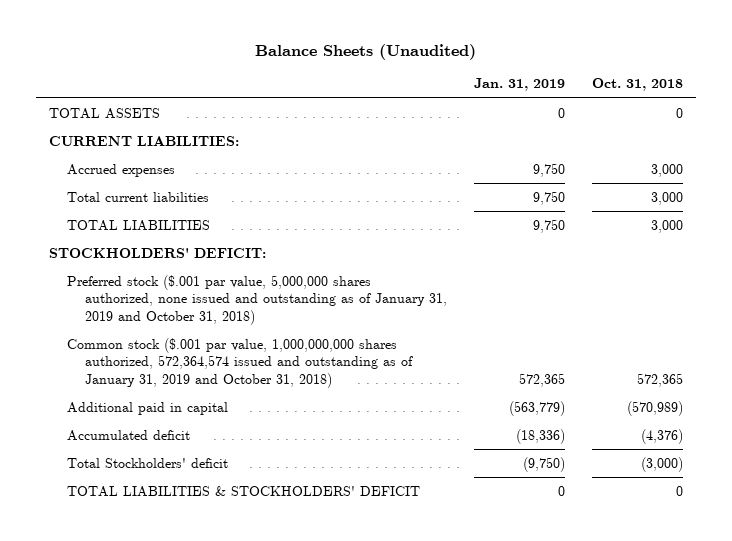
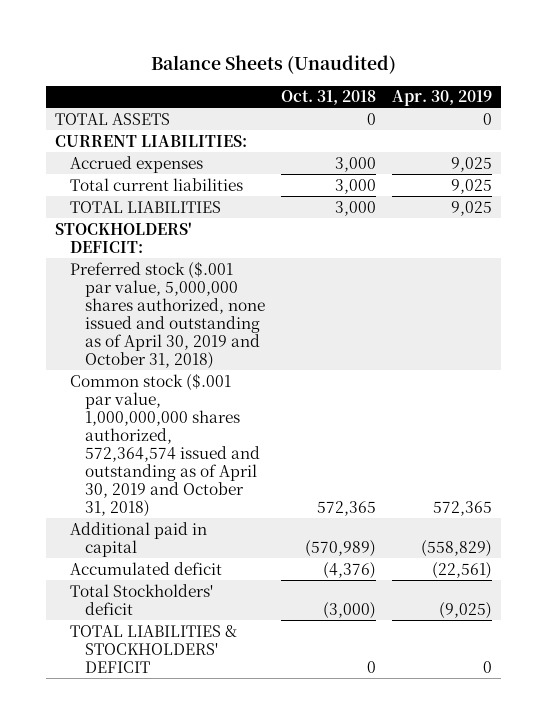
[473,78,565,92] Jan. 31, 2019 -> none
none -> [392,90,493,107] Apr. 30, 2019
[66,274,447,325] Preferred stock ($.001 par value, 5,000,000 shares authorized, none issued and outstanding as of January 31, 2019 and October 31, 2018) -> [69,260,265,369] Preferred stock ($.001 par value, 5,000,000 shares authorized, none issued and outstanding as of April 30, 2019 and October 31, 2018)
[66,337,413,388] Common stock ($.001 par value, 1,000,000,000 shares authorized, 572,364,574 issued and outstanding as of January 31, 2019 and October 31, 2018) -> [69,372,260,517] Common stock ($.001 par value, 1,000,000,000 shares authorized, 572,364,574 issued and outstanding as of April 30, 2019 and October 31, 2018)

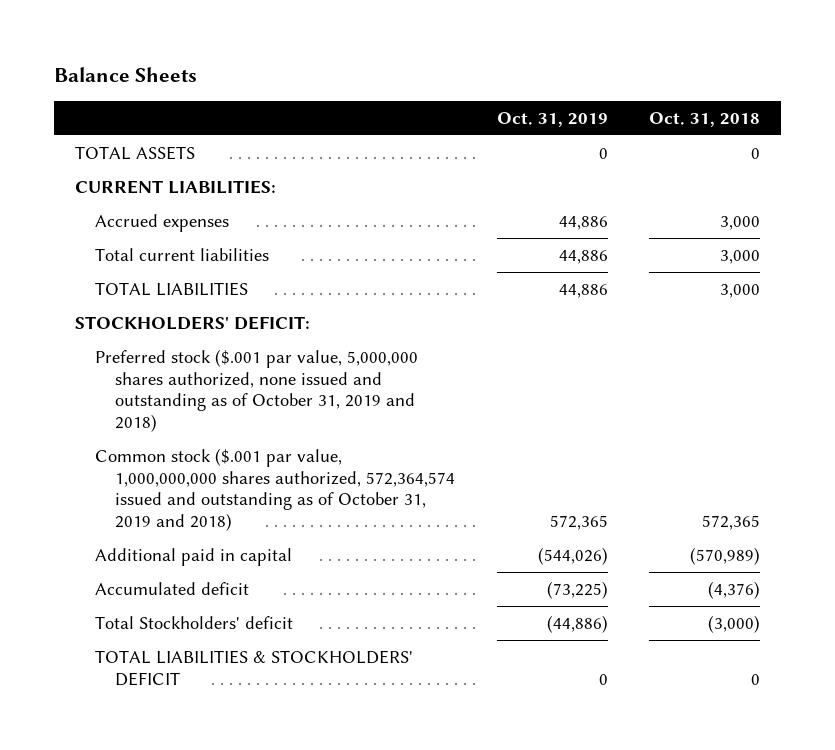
[150,55,396,75] Balance Sheets (Unaudited) -> [53,67,197,83] Balance Sheets
[392,90,493,107] Apr. 30, 2019 -> none
none -> [496,111,608,127] Oct. 31, 2019
[69,260,265,369] Preferred stock ($.001 par value, 5,000,000 shares authorized, none issued and outstanding as of April 30, 2019 and October 31, 2018) -> [94,349,418,432] Preferred stock ($.001 par value, 5,000,000 shares authorized, none issued and outstanding as of October 31, 2019 and 2018)
[69,372,260,517] Common stock ($.001 par value, 1,000,000,000 shares authorized, 572,364,574 issued and outstanding as of April 30, 2019 and October 31, 2018) -> [94,448,456,531] Common stock ($.001 par value, 1,000,000,000 shares authorized, 572,364,574 issued and outstanding as of October 31, 2019 and 2018)

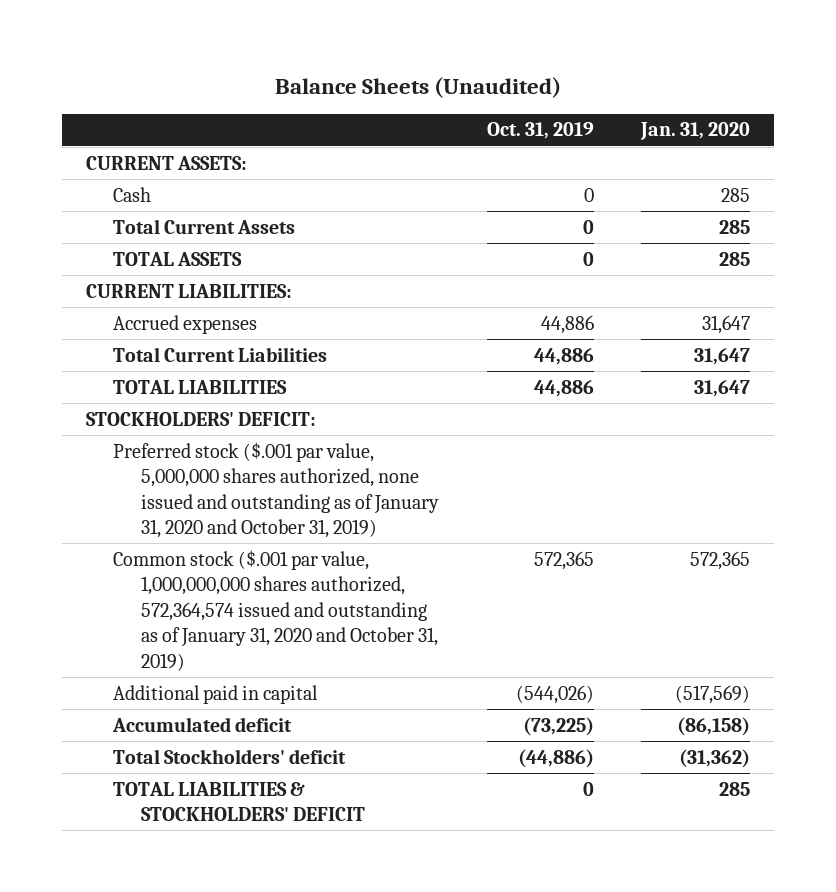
[53,67,197,83] Balance Sheets -> [275,76,562,98] Balance Sheets (Unaudited)
[649,111,761,127] Oct. 31, 2018 -> none
none -> [640,122,751,141] Jan. 31, 2020
none -> [86,155,248,170] CURRENT ASSETS:
none -> [113,186,152,202] Cash
none -> [113,218,296,234] Total Current Assets
[94,248,269,262] Total current liabilities -> [113,346,328,362] Total Current Liabilities
[94,349,418,432] Preferred stock ($.001 par value, 5,000,000 shares authorized, none issued and outstanding as of October 31, 2019 and 2018) -> [113,441,439,539] Preferred stock ($.001 par value, 5,000,000 shares authorized, none issued and outstanding as of January 31, 2020 and October 31, 2019)
[94,448,456,531] Common stock ($.001 par value, 1,000,000,000 shares authorized, 572,364,574 issued and outstanding as of October 31, 2019 and 2018) -> [113,549,438,671] Common stock ($.001 par value, 1,000,000,000 shares authorized, 572,364,574 issued and outstanding as of January 31, 2020 and October 31, 2019)

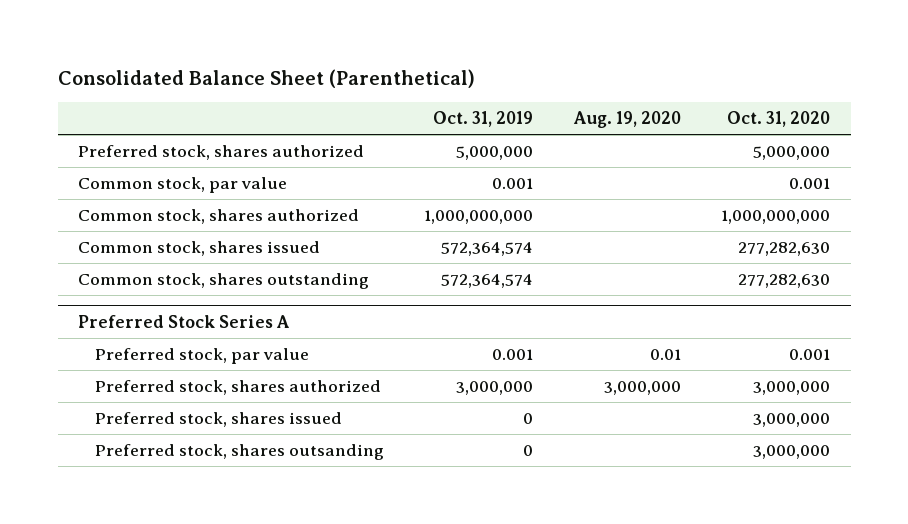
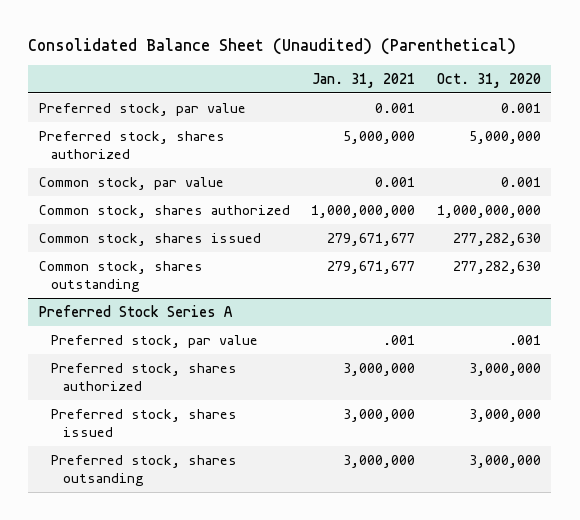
[57,68,475,88] Consolidated Balance Sheet (Parenthetical) -> [28,37,517,55] Consolidated Balance Sheet (Unaudited) (Parenthetical)
[433,111,534,128] Oct. 31, 2019 -> none
[572,111,681,129] Aug. 19, 2020 -> none
none -> [312,72,416,88] Jan. 31, 2021
none -> [38,102,246,116] Preferred stock, par value
[789,349,831,361] 0.001 -> [508,334,541,345] .001

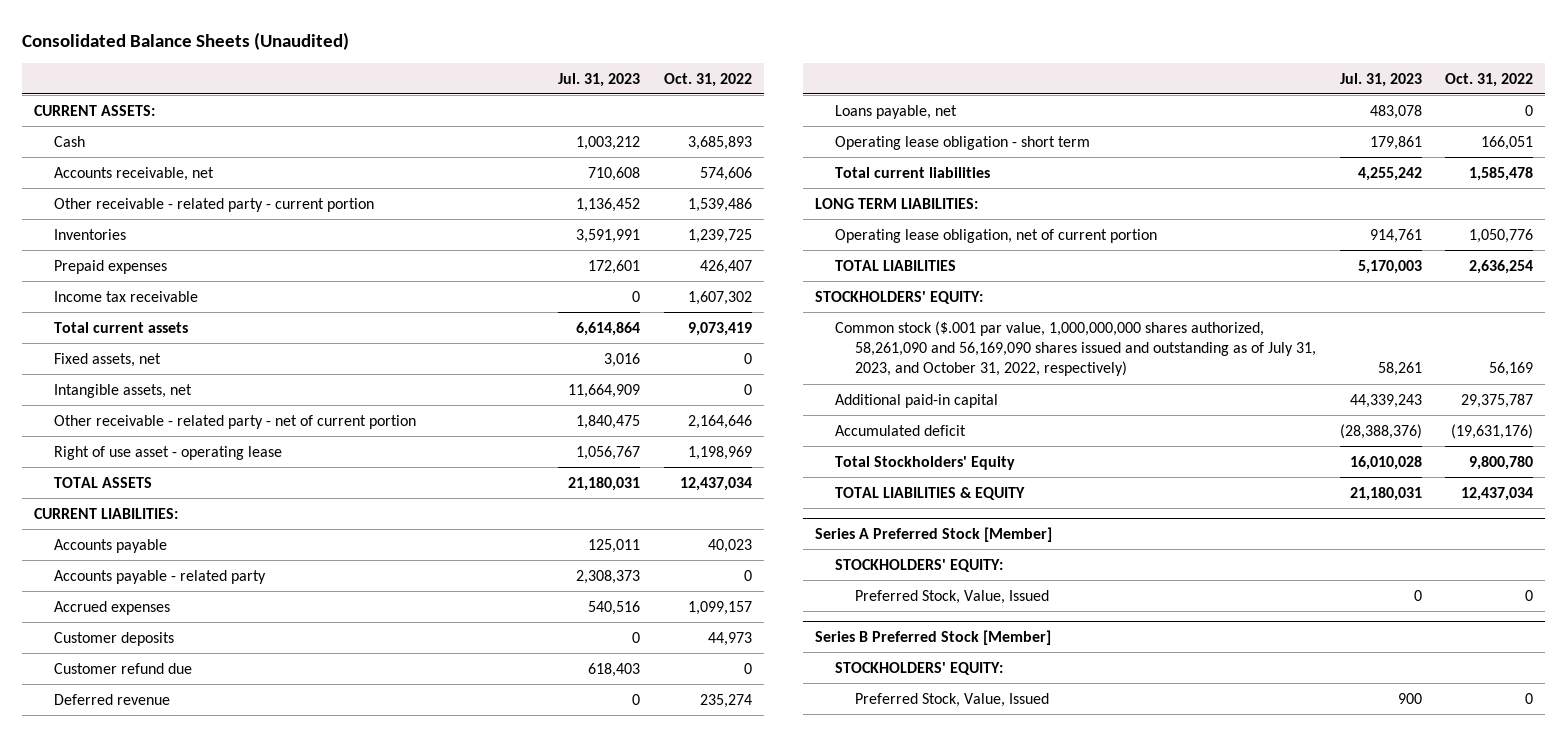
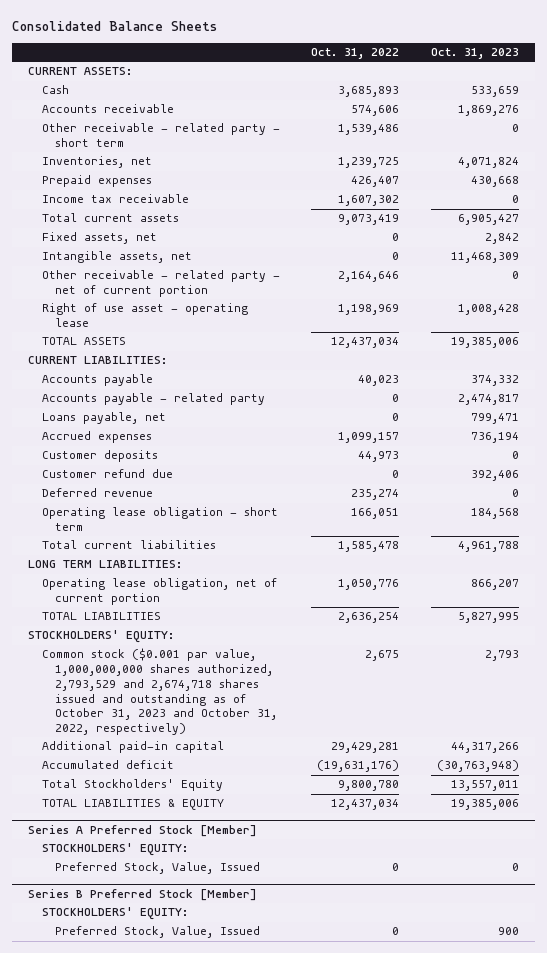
[22,31,350,50] Consolidated Balance Sheets (Unaudited) -> [11,20,217,31] Consolidated Balance Sheets
[558,72,641,87] Jul. 31, 2023 -> none
none -> [430,48,519,60] Oct. 31, 2023
[53,166,214,181] Accounts receivable, net -> [41,104,174,114] Accounts receivable
[53,197,374,212] Other receivable - related party - current portion -> [41,123,280,148] Other receivable - related party - short term
[53,228,126,240] Inventories -> [41,156,152,169] Inventories, net
[835,104,958,119] Loans payable, net -> [41,412,166,425] Loans payable, net
[835,320,1317,377] Common stock ($.001 par value, 1,000,000,000 shares authorized, 58,261,090 and 56,169,090 shares issued and outstanding as of July 31, 2023, and October 31, 2022, respectively) -> [41,648,278,735] Common stock ($0.001 par value, 1,000,000,000 shares authorized, 2,793,529 and 2,674,718 shares issued and outstanding as of October 31, 2023 and October 31, 2022, respectively)
[1488,362,1533,377] 56,169 -> [365,650,400,662] 2,675
[1460,393,1533,408] 29,375,787 -> [331,742,400,754] 29,429,281

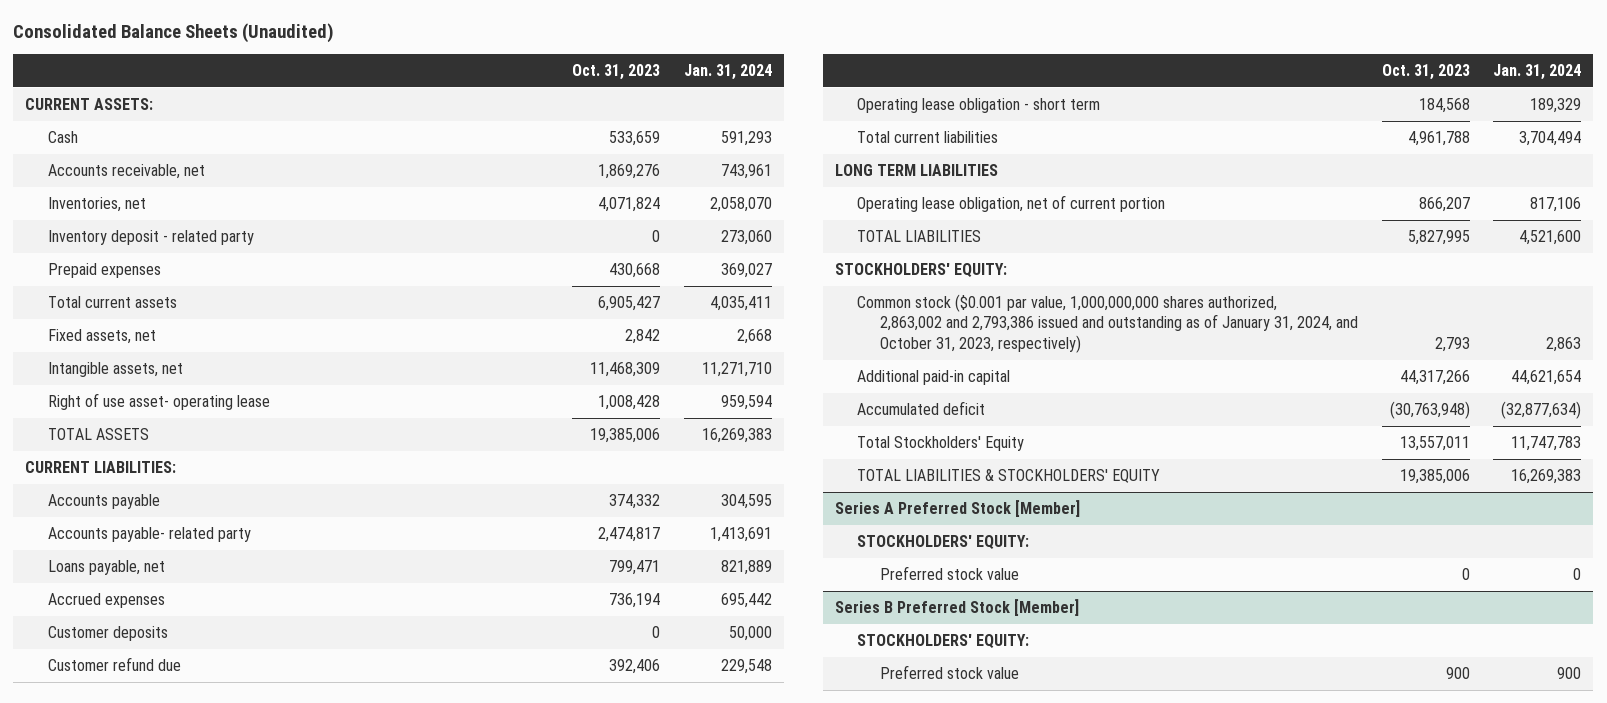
[11,20,217,31] Consolidated Balance Sheets -> [13,23,335,44] Consolidated Balance Sheets (Unaudited)
[311,48,400,60] Oct. 31, 2022 -> none
none -> [683,64,772,81] Jan. 31, 2024
[41,123,280,148] Other receivable - related party - short term -> none
[41,104,174,114] Accounts receivable -> [47,164,205,180] Accounts receivable, net
none -> [47,230,254,246] Inventory deposit - related party
[41,194,189,204] Income tax receivable -> none
[41,270,280,298] Other receivable - related party - net of current portion -> none
[41,303,248,328] Right of use asset - operating lease -> [47,393,270,411] Right of use asset- operating lease
[41,393,265,406] Accounts payable - related party -> [47,527,251,543] Accounts payable- related party
[41,488,153,498] Deferred revenue -> none
[27,560,182,569] LONG TERM LIABILITIES: -> [835,164,999,177] LONG TERM LIABILITIES
[41,648,278,735] Common stock ($0.001 par value, 1,000,000,000 shares authorized, 2,793,529 and 2,674,718 shares issued and outstanding as of October 31, 2023 and October 31, 2022, respectively) -> [857,294,1358,353] Common stock ($0.001 par value, 1,000,000,000 shares authorized, 2,863,002 and 2,793,386 issued and outstanding as of January 31, 2024, and October 31, 2023, respectively)
[41,799,224,811] TOTAL LIABILITIES & EQUITY -> [857,469,1161,484] TOTAL LIABILITIES & STOCKHOLDERS' EQUITY
[55,862,261,875] Preferred Stock, Value, Issued -> [879,566,1019,581] Preferred stock value
[55,926,261,939] Preferred Stock, Value, Issued -> [879,665,1019,680] Preferred stock value

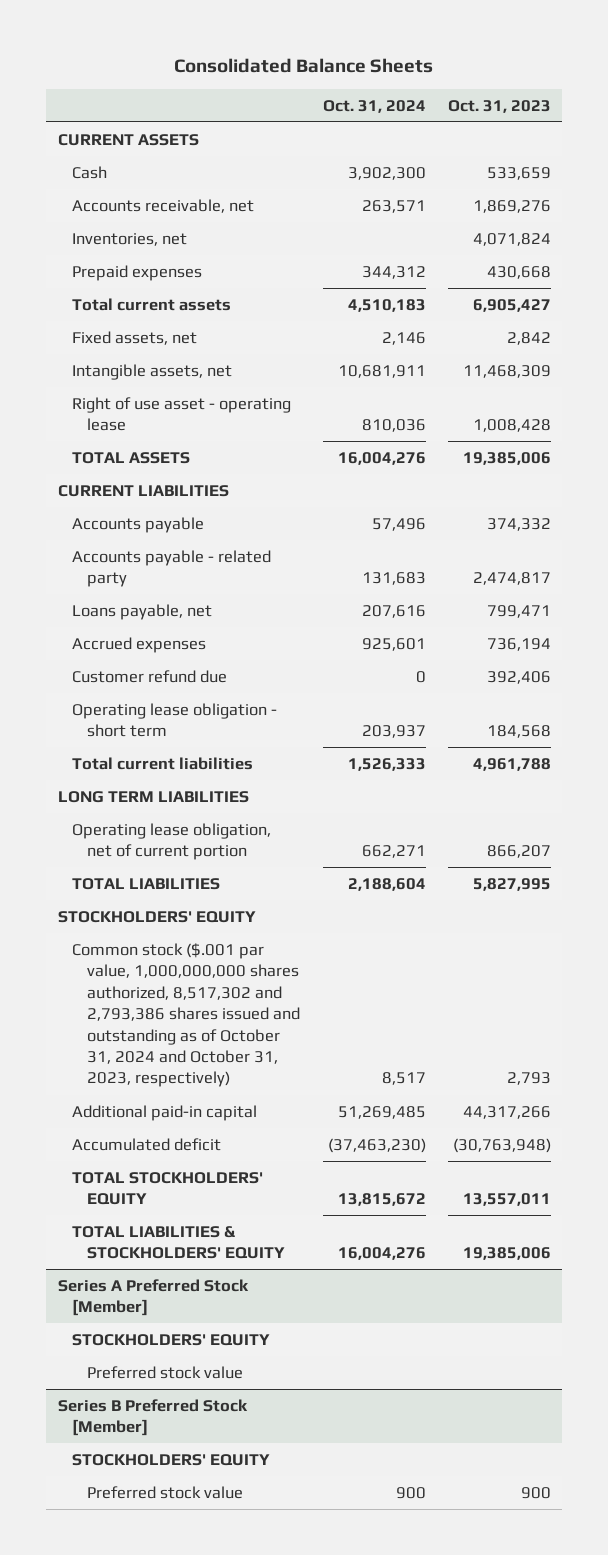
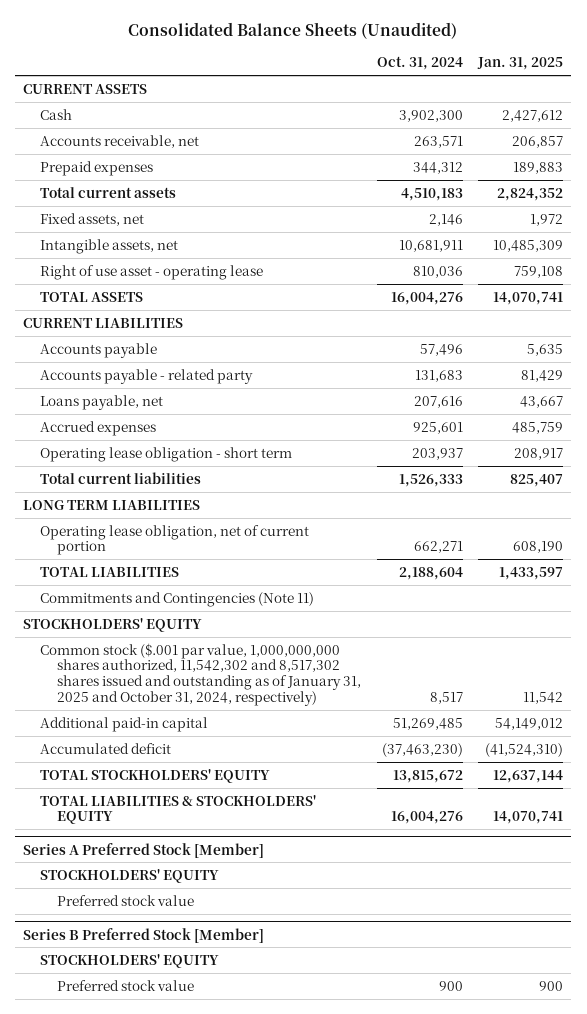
[174,58,434,74] Consolidated Balance Sheets -> [128,22,458,40] Consolidated Balance Sheets (Unaudited)
[447,99,551,113] Oct. 31, 2023 -> none
none -> [477,57,564,71] Jan. 31, 2025
[72,232,188,246] Inventories, net -> none
[72,669,228,683] Customer refund due -> none
none -> [40,591,315,607] Commitments and Contingencies (Note 11)
[72,942,301,1088] Common stock ($.001 par value, 1,000,000,000 shares authorized, 8,517,302 and 2,793,386 shares issued and outstanding as of October 31, 2024 and October 31, 2023, respectively) -> [40,642,361,706] Common stock ($.001 par value, 1,000,000,000 shares authorized, 11,542,302 and 8,517,302 shares issued and outstanding as of January 31, 2025 and October 31, 2024, respectively)

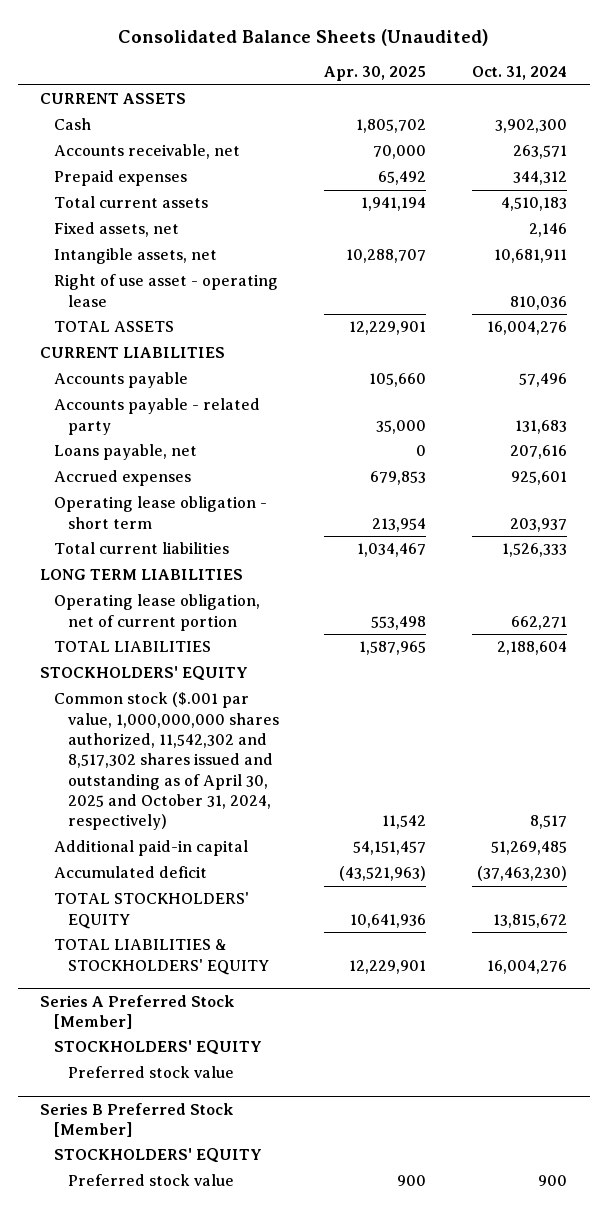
[477,57,564,71] Jan. 31, 2025 -> none
none -> [324,66,427,82] Apr. 30, 2025
[40,591,315,607] Commitments and Contingencies (Note 11) -> none
[40,642,361,706] Common stock ($.001 par value, 1,000,000,000 shares authorized, 11,542,302 and 8,517,302 shares issued and outstanding as of January 31, 2025 and October 31, 2024, respectively) -> [54,692,279,831] Common stock ($.001 par value, 1,000,000,000 shares authorized, 11,542,302 and 8,517,302 shares issued and outstanding as of April 30, 2025 and October 31, 2024, respectively)

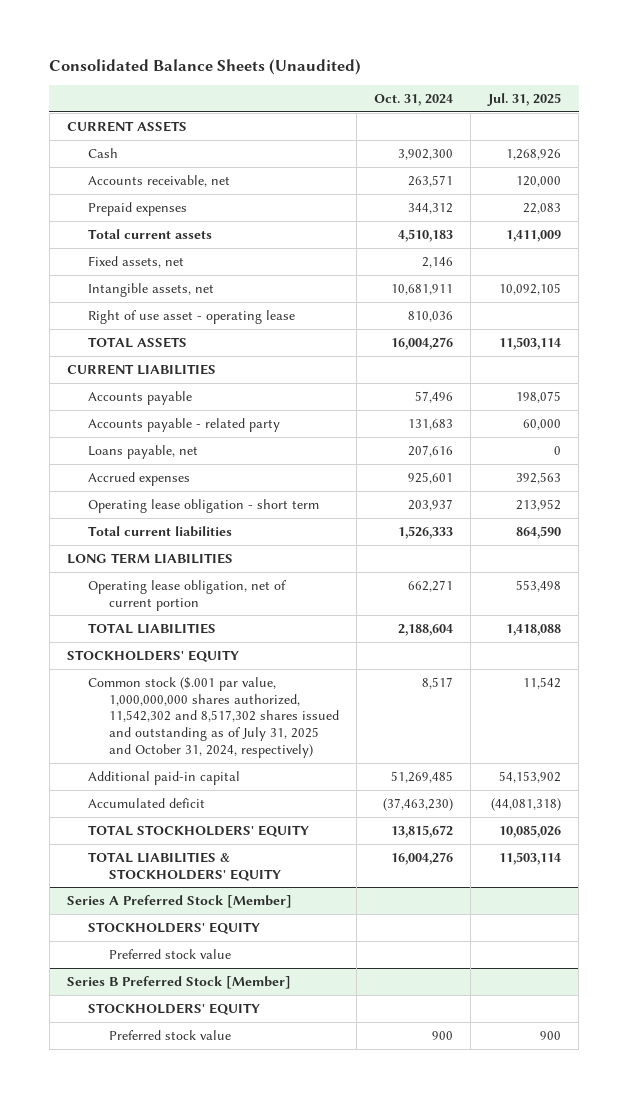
[324,66,427,82] Apr. 30, 2025 -> none
none -> [487,93,562,107] Jul. 31, 2025
[54,692,279,831] Common stock ($.001 par value, 1,000,000,000 shares authorized, 11,542,302 and 8,517,302 shares issued and outstanding as of April 30, 2025 and October 31, 2024, respectively) -> [87,676,339,759] Common stock ($.001 par value, 1,000,000,000 shares authorized, 11,542,302 and 8,517,302 shares issued and outstanding as of July 31, 2025 and October 31, 2024, respectively)

